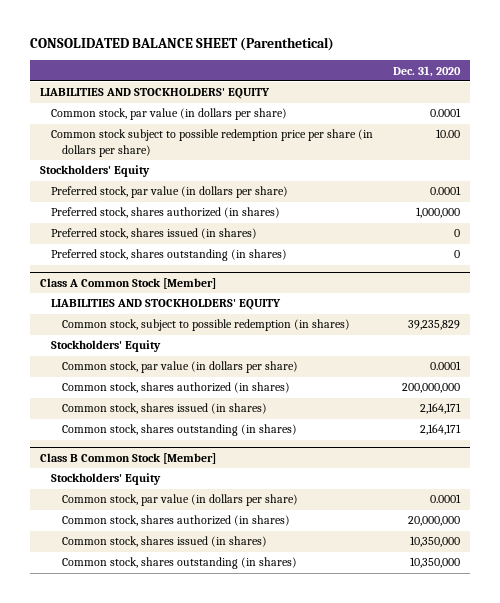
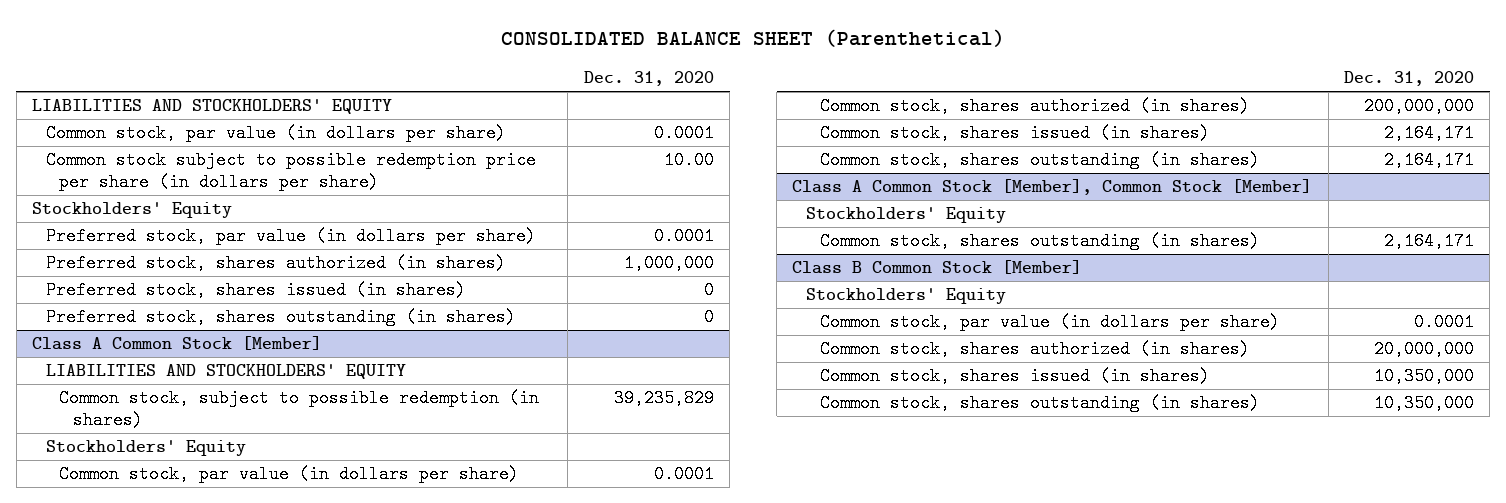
none -> [792,179,1313,196] Class A Common Stock [Member], Common Stock [Member]
none -> [806,207,1007,224] Stockholders' Equity
none -> [819,232,1260,251] Common stock, shares outstanding (in shares)

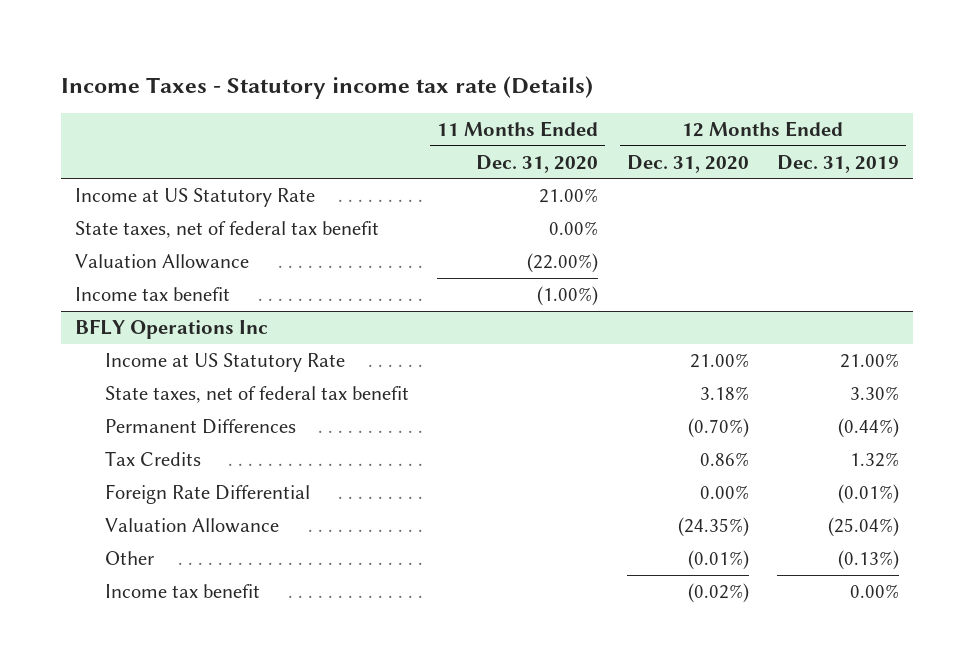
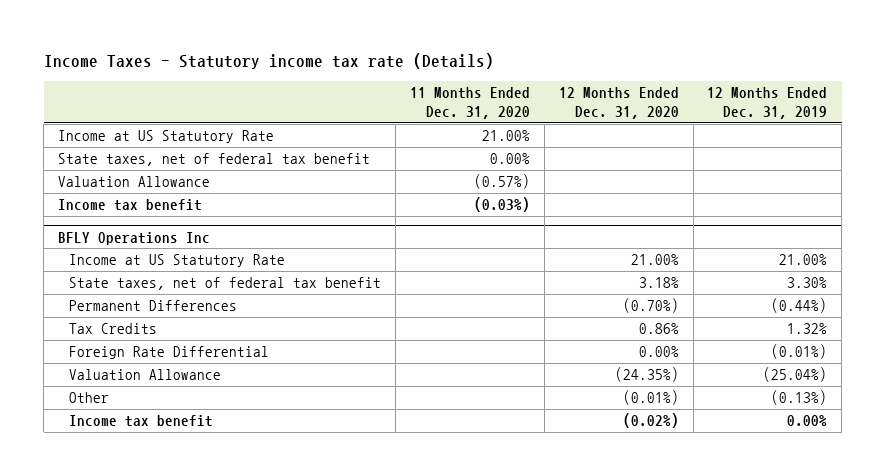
[527,252,599,273] (22.00%) -> [474,174,531,190] (0.57%)
[537,285,599,306] (1.00%) -> [474,197,531,213] (0.03%)

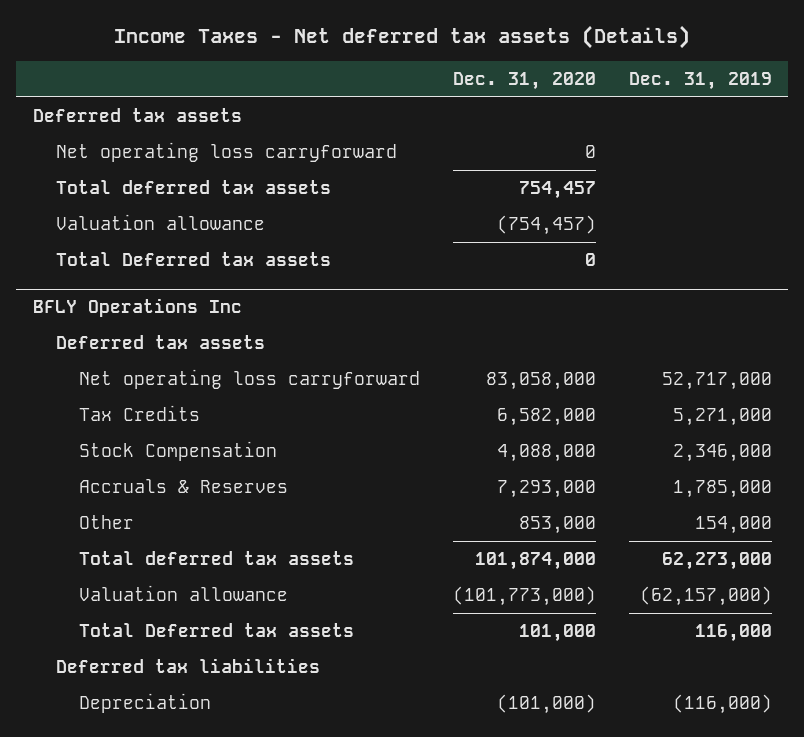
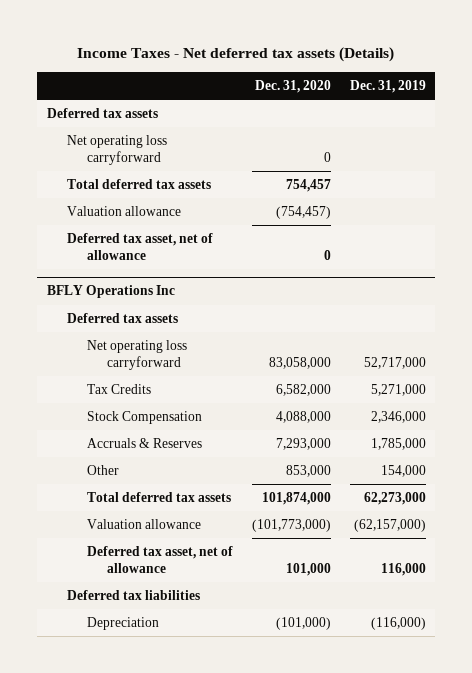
[55,252,331,267] Total Deferred tax assets -> [66,233,213,260] Deferred tax asset, net of allowance
[78,623,354,638] Total Deferred tax assets -> [86,546,233,573] Deferred tax asset, net of allowance

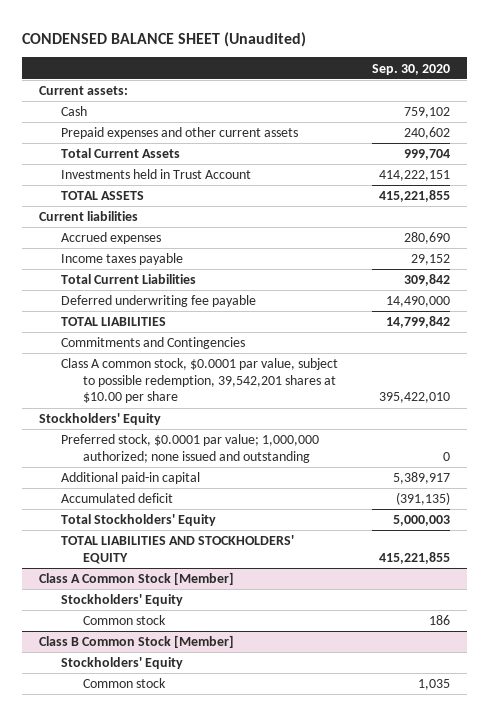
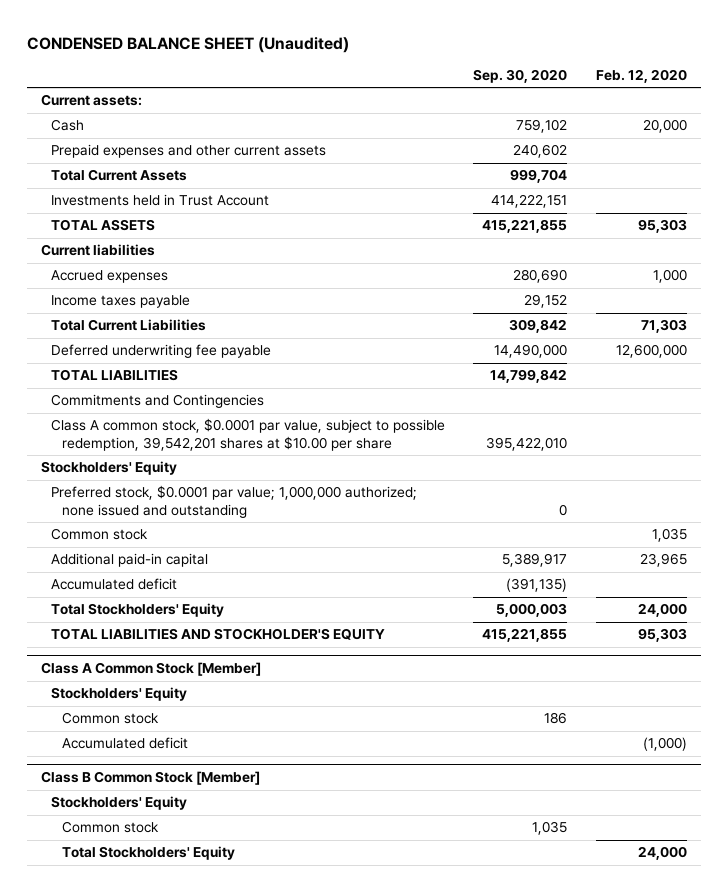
none -> [595,69,687,84] Feb. 12, 2020
none -> [51,528,149,541] Common stock
[61,535,295,564] TOTAL LIABILITIES AND STOCKHOLDERS' EQUITY -> [51,628,386,641] TOTAL LIABILITIES AND STOCKHOLDER'S EQUITY
none -> [61,737,188,750] Accumulated deficit
none -> [61,846,235,861] Total Stockholders' Equity

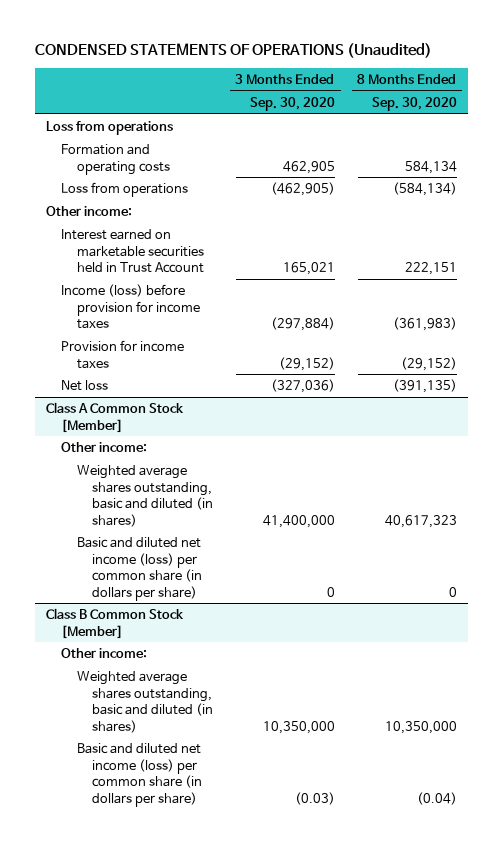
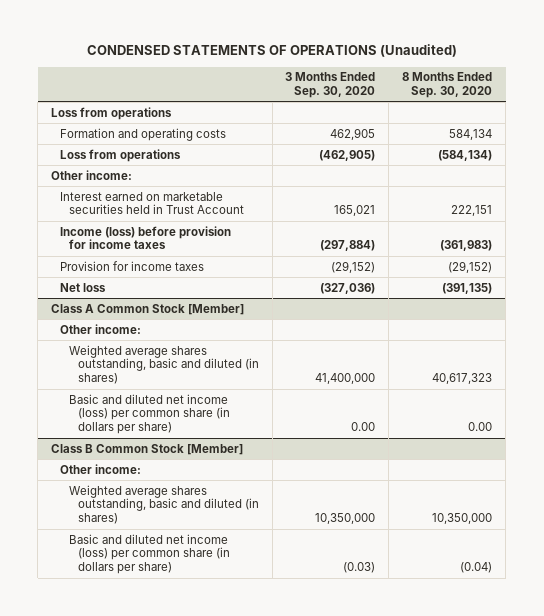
[326,586,335,597] 0 -> [351,422,376,432] 0.00
[448,586,457,597] 0 -> [468,422,493,432] 0.00

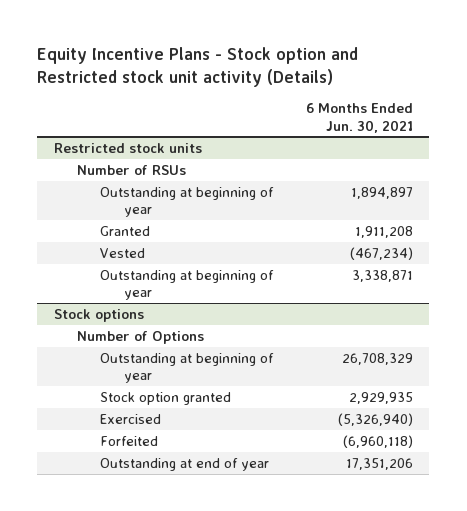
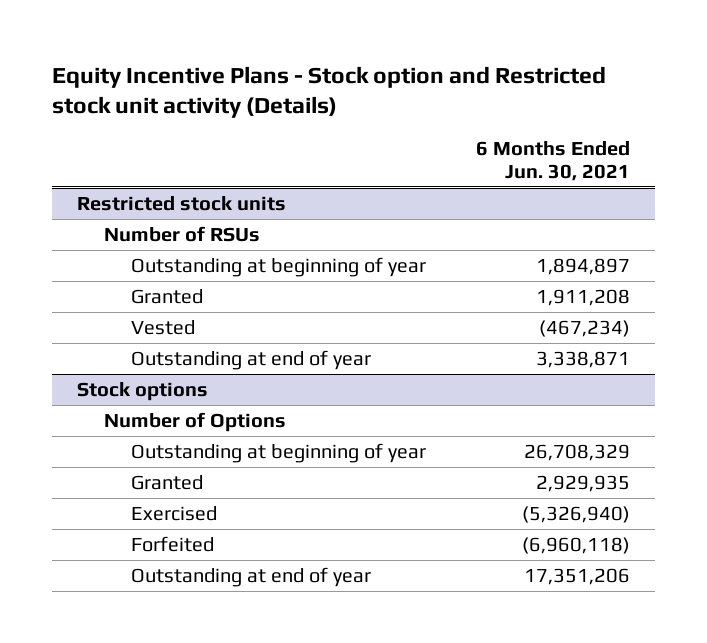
[100,269,275,301] Outstanding at beginning of year -> [130,349,371,370] Outstanding at end of year
[100,391,232,405] Stock option granted -> [130,474,203,490] Granted

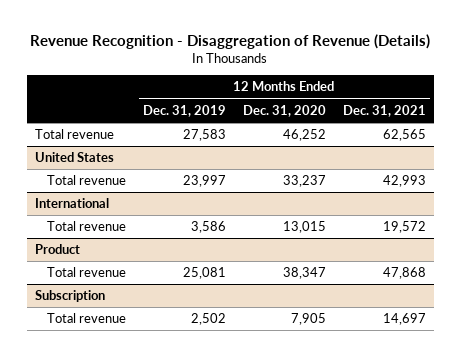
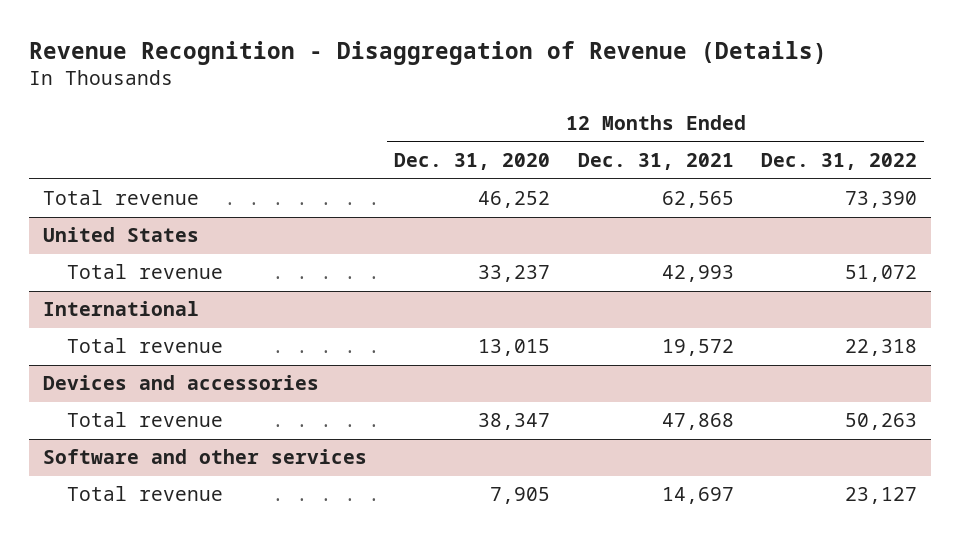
[142,104,226,117] Dec. 31, 2019 -> none
none -> [761,153,918,171] Dec. 31, 2022
[35,244,81,255] Product -> [42,375,319,391] Devices and accessories
[35,290,106,303] Subscription -> none
none -> [42,449,367,465] Software and other services

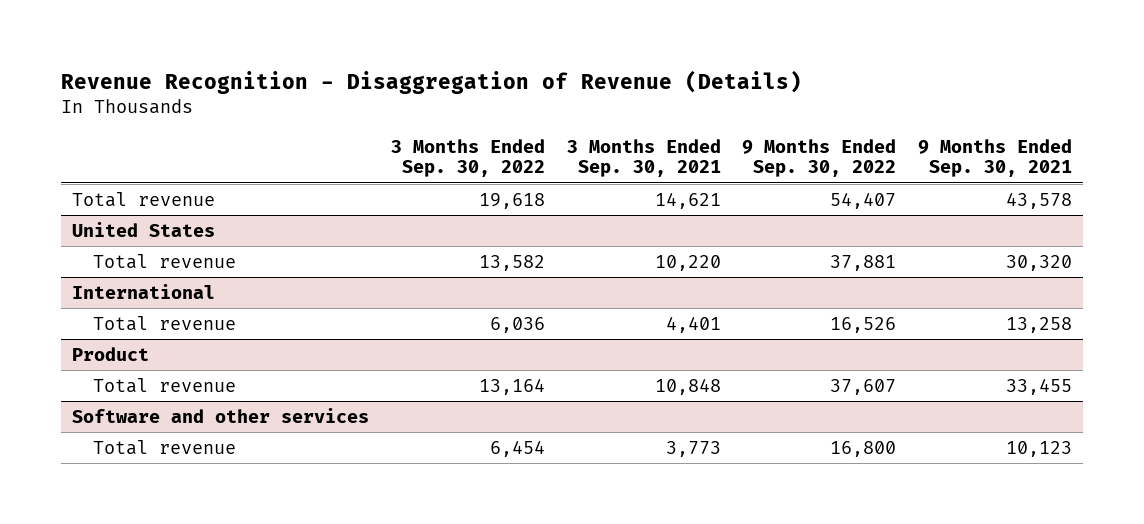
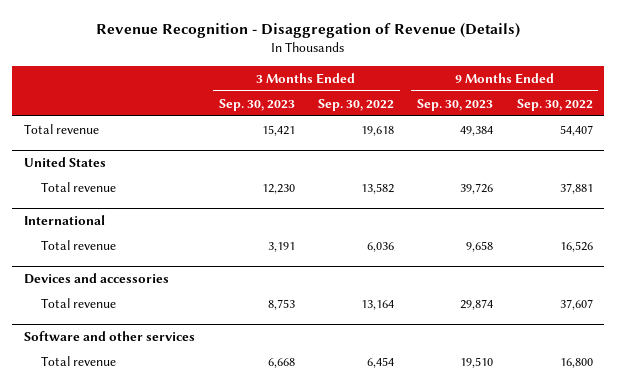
[566,138,721,178] 3 Months Ended Sep. 30, 2021 -> none
[918,138,1073,178] 9 Months Ended Sep. 30, 2021 -> none
none -> [218,98,295,111] Sep. 30, 2023
none -> [417,98,494,111] Sep. 30, 2023
[71,346,149,361] Product -> [24,272,170,284] Devices and accessories

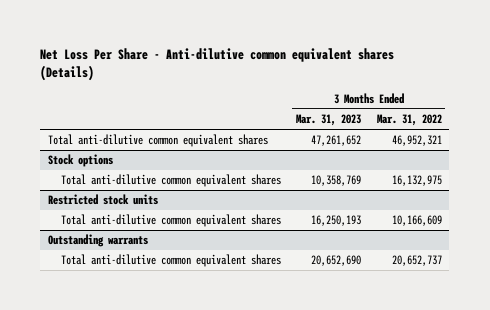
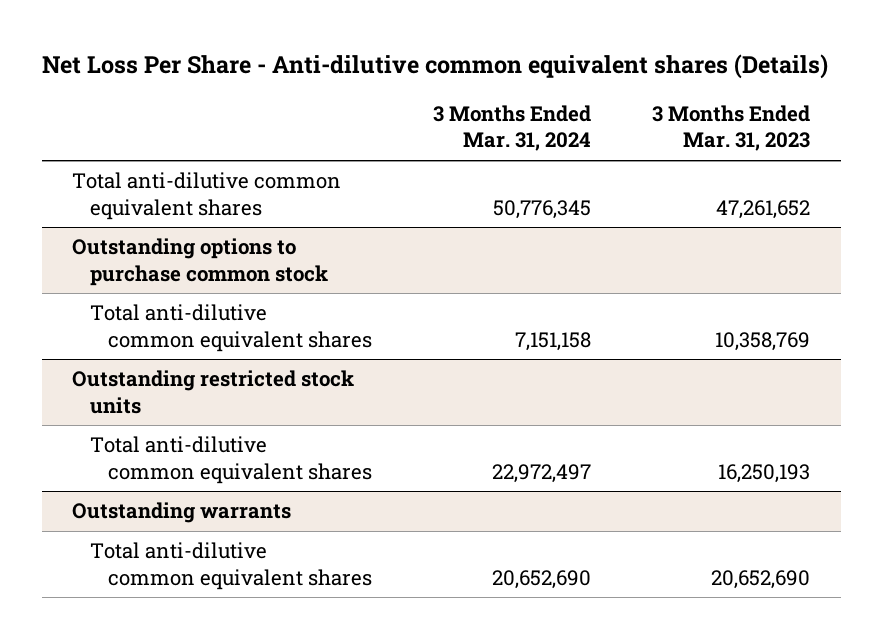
[376,114,442,127] Mar. 31, 2022 -> none
none -> [433,105,592,152] 3 Months Ended Mar. 31, 2024
[47,154,113,168] Stock options -> [72,238,329,286] Outstanding options to purchase common stock
[47,194,158,206] Restricted stock units -> [72,370,355,414] Outstanding restricted stock units

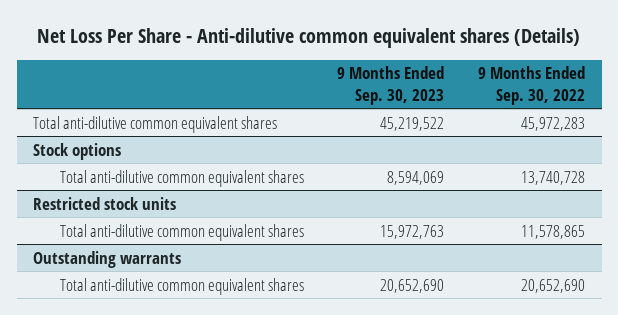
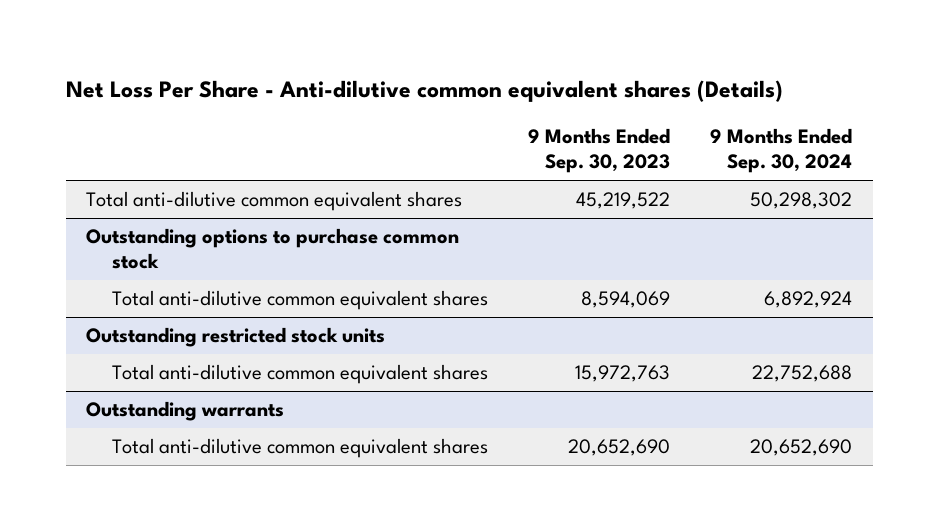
[477,66,585,105] 9 Months Ended Sep. 30, 2022 -> none
none -> [710,128,853,174] 9 Months Ended Sep. 30, 2024
[33,142,122,160] Stock options -> [85,228,459,270] Outstanding options to purchase common stock
[33,196,177,210] Restricted stock units -> [85,327,385,348] Outstanding restricted stock units

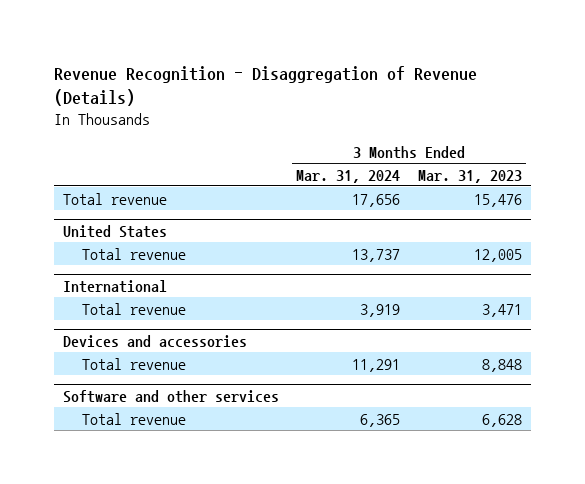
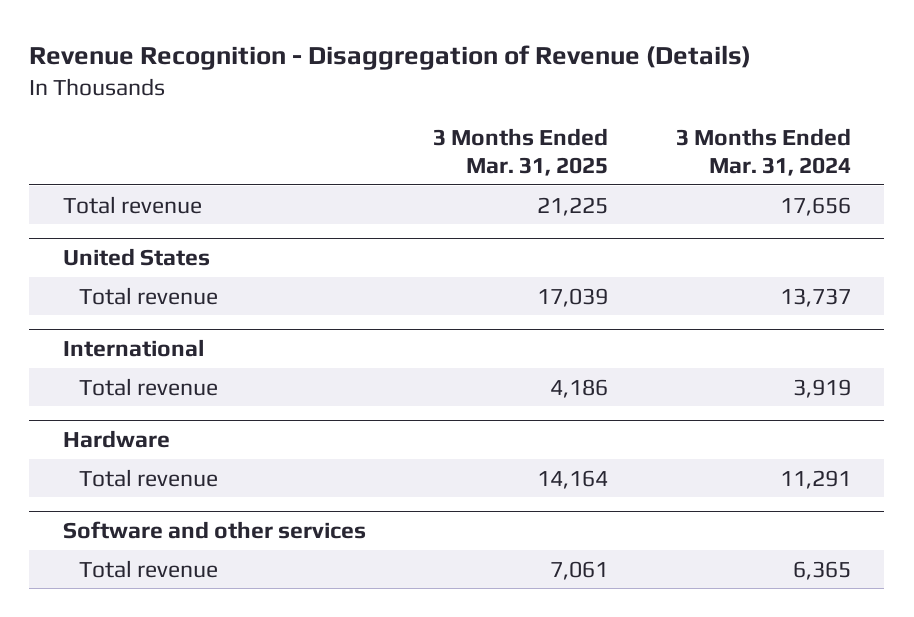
[417,169,522,183] Mar. 31, 2023 -> none
none -> [433,127,609,177] 3 Months Ended Mar. 31, 2025
[62,334,247,348] Devices and accessories -> [62,429,170,448] Hardware

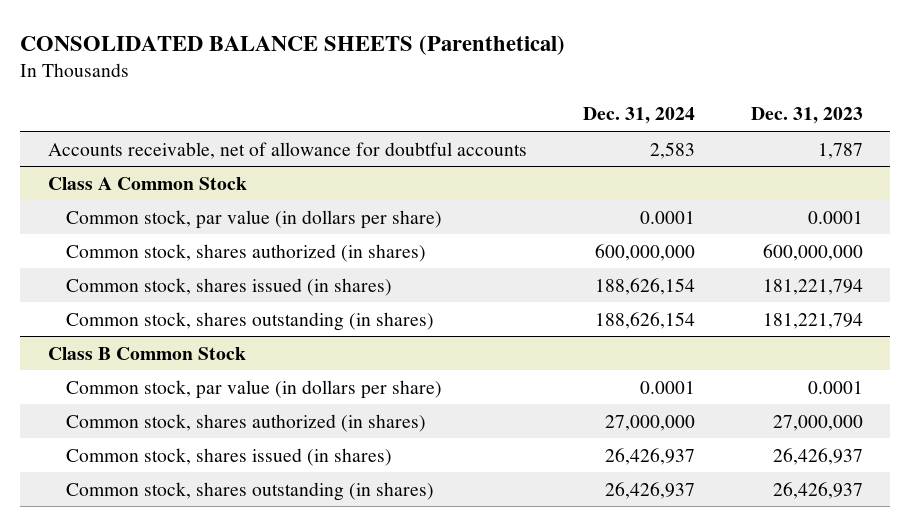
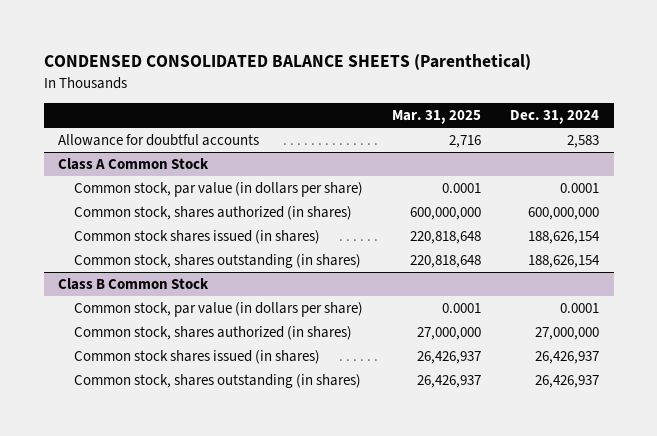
[19,34,565,55] CONSOLIDATED BALANCE SHEETS (Parenthetical) -> [43,54,531,71] CONDENSED CONSOLIDATED BALANCE SHEETS (Parenthetical)
[750,107,863,125] Dec. 31, 2023 -> none
none -> [392,110,482,125] Mar. 31, 2025
[47,141,527,159] Accounts receivable, net of allowance for doubtful accounts -> [58,134,260,147] Allowance for doubtful accounts
[65,277,392,296] Common stock, shares issued (in shares) -> [74,230,321,245] Common stock shares issued (in shares)
[65,447,392,466] Common stock, shares issued (in shares) -> [74,350,321,365] Common stock shares issued (in shares)

